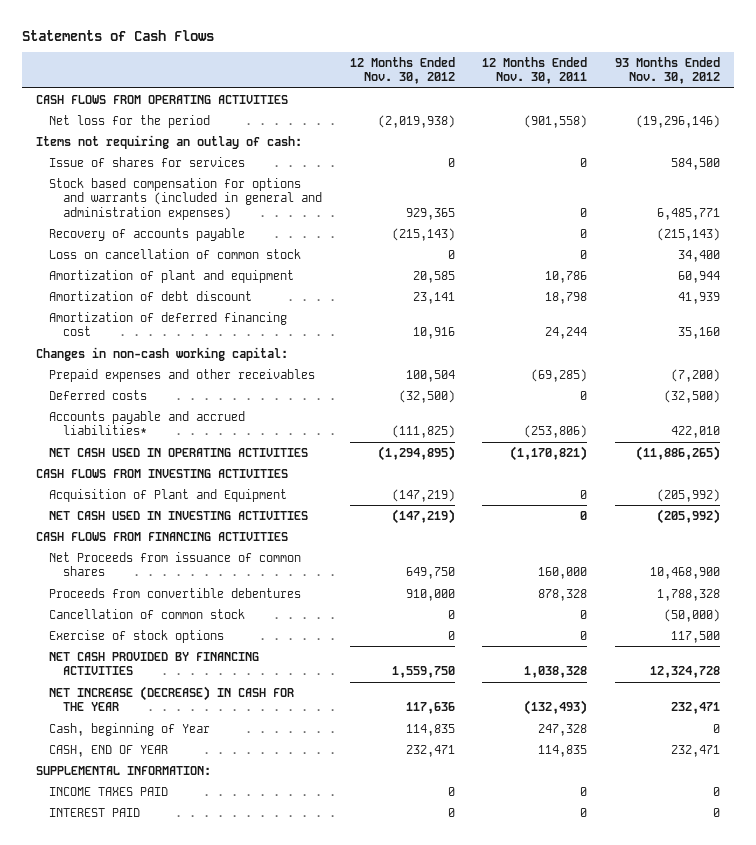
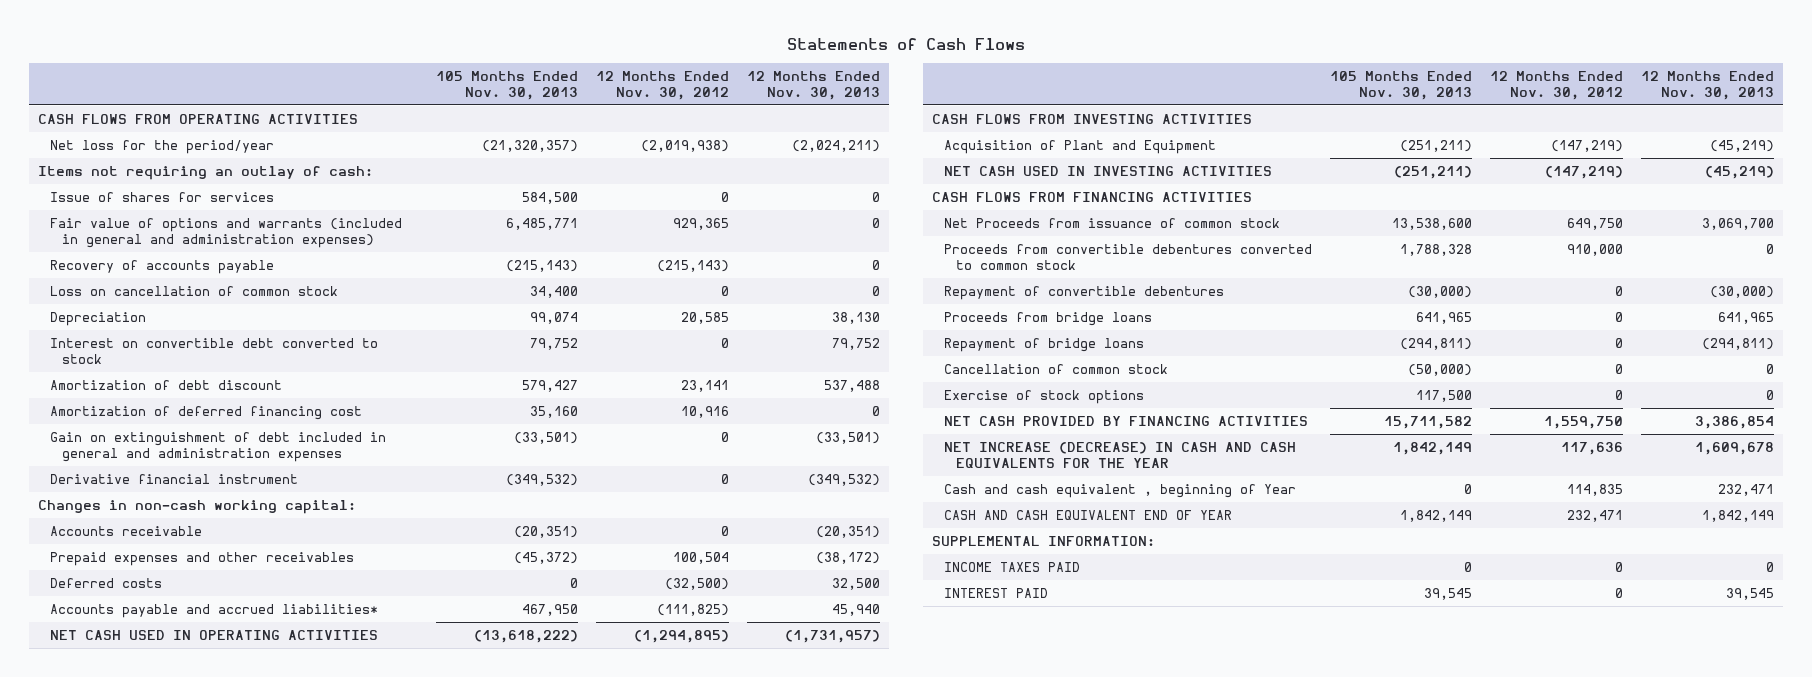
[482,57,588,85] 12 Months Ended Nov. 30, 2011 -> none
[615,57,721,85] 93 Months Ended Nov. 30, 2012 -> none
none -> [436,71,579,100] 105 Months Ended Nov. 30, 2013
none -> [747,71,881,100] 12 Months Ended Nov. 30, 2013
[49,114,211,128] Net loss for the period -> [50,140,275,155] Net loss for the period/year
[49,177,322,220] Stock based compensation for options and warrants (included in general and administration expenses) -> [50,218,403,248] Fair value of options and warrants (included in general and administration expenses)
[49,269,295,283] Amortization of plant and equipment -> [50,312,147,327] Depreciation
none -> [50,338,379,364] Interest on convertible debt converted to stock
none -> [50,432,387,462] Gain on extinguishment of debt included in general and administration expenses
none -> [50,474,299,485] Derivative financial instrument
none -> [50,526,203,537] Accounts receivable
[49,551,302,577] Net Proceeds from issuance of common shares -> [943,218,1280,229] Net Proceeds from issuance of common stock
[49,587,302,598] Proceeds from convertible debentures -> [943,244,1312,270] Proceeds from convertible debentures converted to common stock
none -> [943,286,1224,301] Repayment of convertible debentures
none -> [943,312,1152,327] Proceeds from bridge loans
none -> [943,338,1144,353] Repayment of bridge loans
[49,685,295,712] NET INCREASE (DECREASE) IN CASH FOR THE YEAR -> [943,442,1296,468] NET INCREASE (DECREASE) IN CASH AND CASH EQUIVALENTS FOR THE YEAR
[49,722,211,736] Cash, beginning of Year -> [943,484,1296,499] Cash and cash equivalent , beginning of Year
[49,744,169,757] CASH, END OF YEAR -> [943,510,1232,521] CASH AND CASH EQUIVALENT END OF YEAR

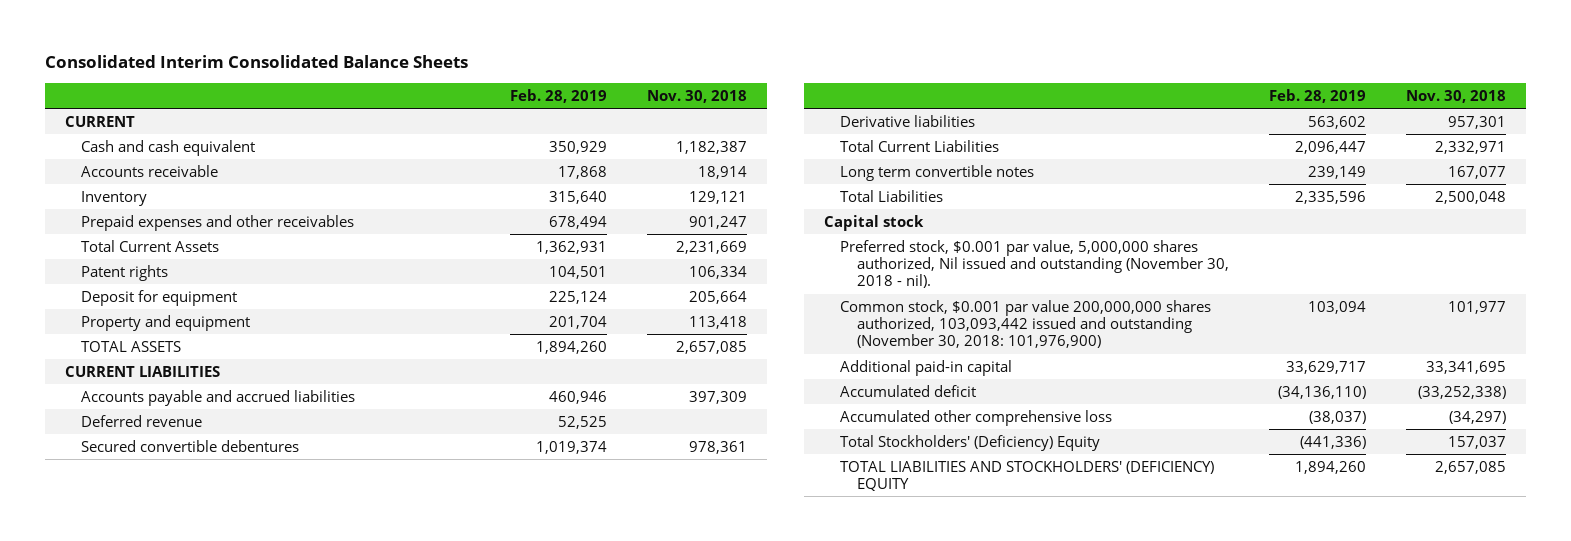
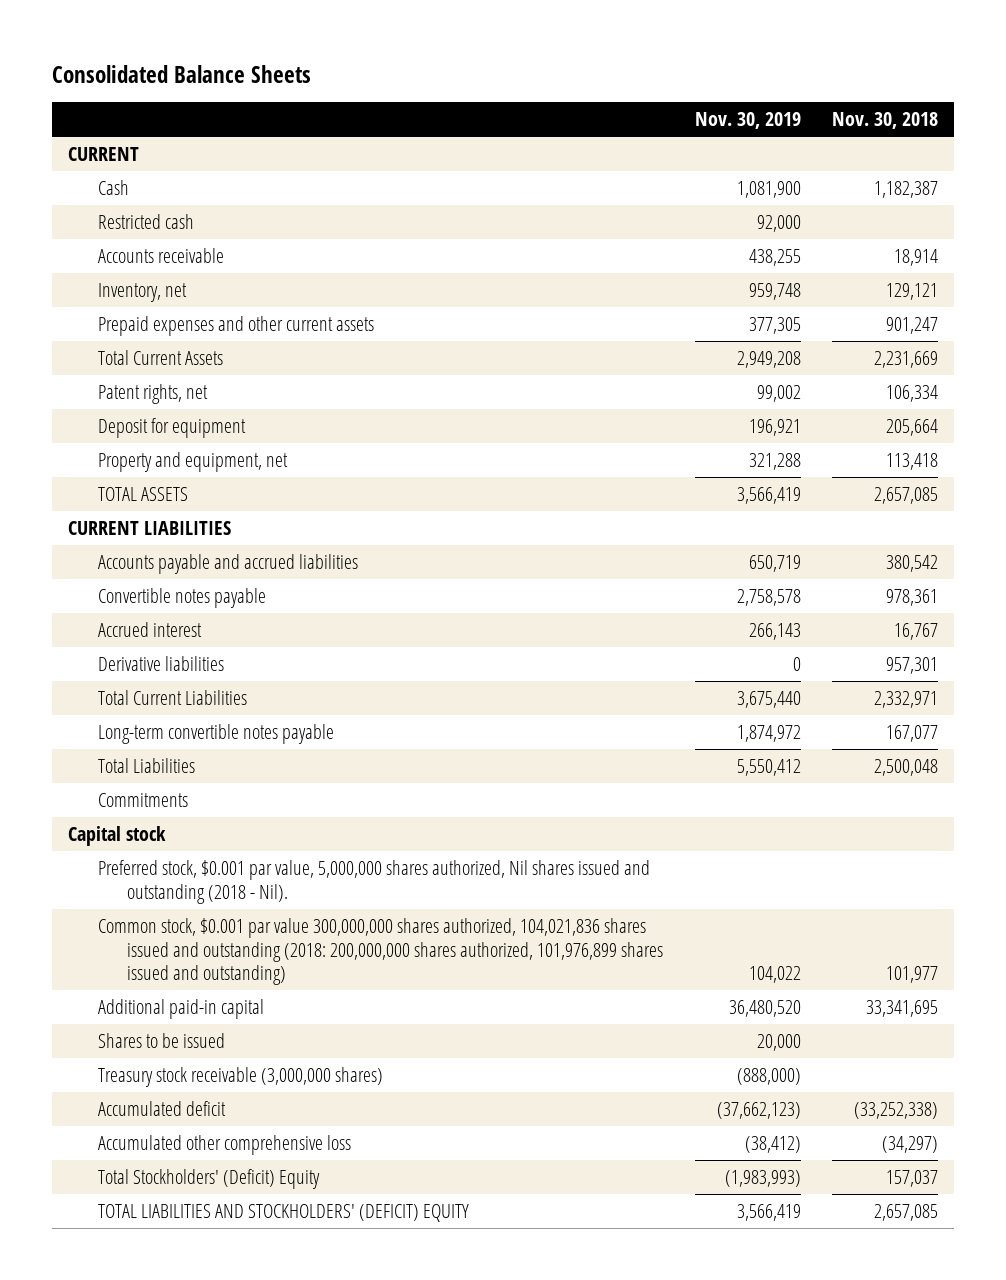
[45,55,469,69] Consolidated Interim Consolidated Balance Sheets -> [52,64,312,83] Consolidated Balance Sheets
[509,88,607,103] Feb. 28, 2019 -> none
none -> [694,112,801,130] Nov. 30, 2019
[81,139,256,156] Cash and cash equivalent -> [97,179,129,195] Cash
none -> [97,213,194,229] Restricted cash
[81,190,148,206] Inventory -> [97,282,187,302] Inventory, net
[81,214,355,231] Prepaid expenses and other receivables -> [97,315,374,336] Prepaid expenses and other current assets
[81,264,169,281] Patent rights -> [97,383,208,404] Patent rights, net
[81,314,251,331] Property and equipment -> [97,451,288,472] Property and equipment, net
[81,414,203,427] Deferred revenue -> none
[688,390,747,404] 397,309 -> [886,554,939,572] 380,542
[81,439,300,452] Secured convertible debentures -> [97,587,266,608] Convertible notes payable
none -> [97,621,202,637] Accrued interest
[840,164,1035,181] Long term convertible notes -> [97,723,334,744] Long-term convertible notes payable
none -> [97,792,188,807] Commitments
[840,239,1229,289] Preferred stock, $0.001 par value, 5,000,000 shares authorized, Nil issued and outstanding (November 30, 2018 - nil). -> [97,859,650,904] Preferred stock, $0.001 par value, 5,000,000 shares authorized, Nil shares issued and outstanding (2018 - Nil).
[840,299,1212,349] Common stock, $0.001 par value 200,000,000 shares authorized, 103,093,442 issued and outstanding (November 30, 2018: 101,976,900) -> [97,917,664,986] Common stock, $0.001 par value 300,000,000 shares authorized, 104,021,836 shares issued and outstanding (2018: 200,000,000 shares authorized, 101,976,899 shares issued and outstanding)
none -> [97,1032,225,1048] Shares to be issued
none -> [97,1066,383,1087] Treasury stock receivable (3,000,000 shares)
[840,434,1101,451] Total Stockholders' (Deficiency) Equity -> [97,1168,320,1189] Total Stockholders' (Deficit) Equity
[840,460,1215,492] TOTAL LIABILITIES AND STOCKHOLDERS' (DEFICIENCY) EQUITY -> [97,1203,469,1222] TOTAL LIABILITIES AND STOCKHOLDERS' (DEFICIT) EQUITY

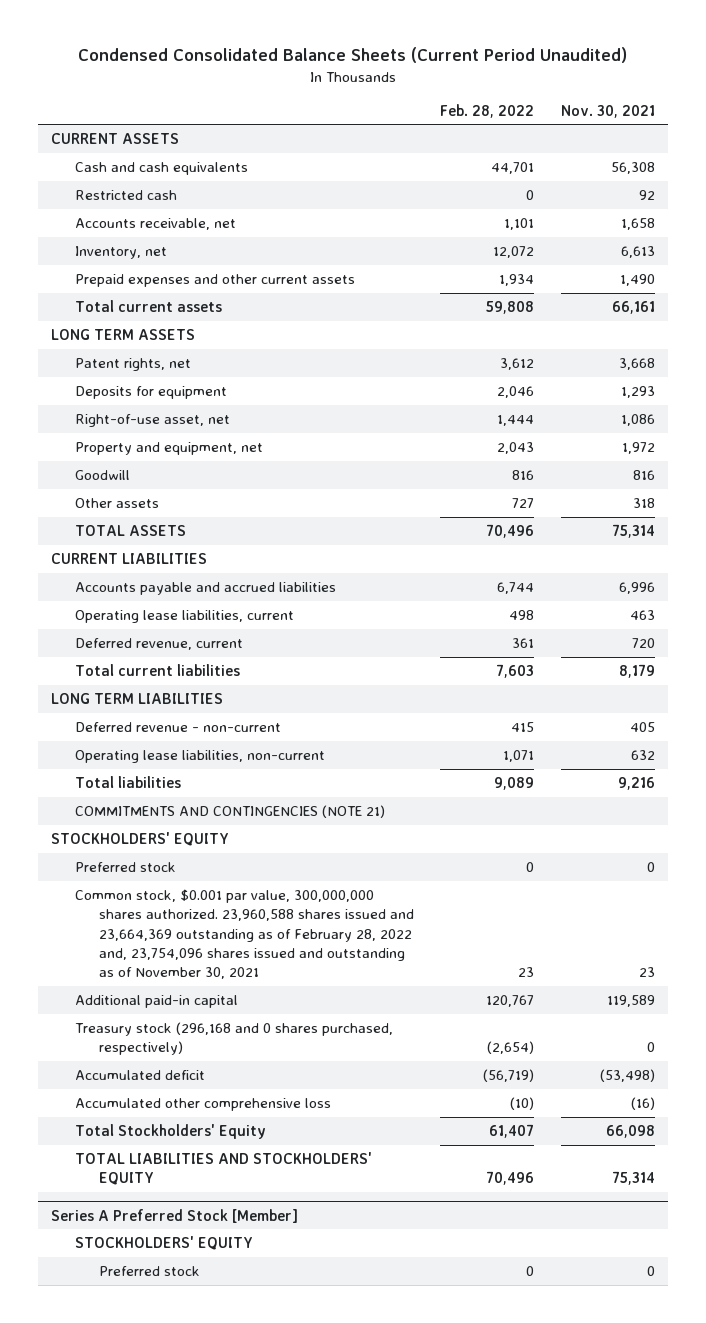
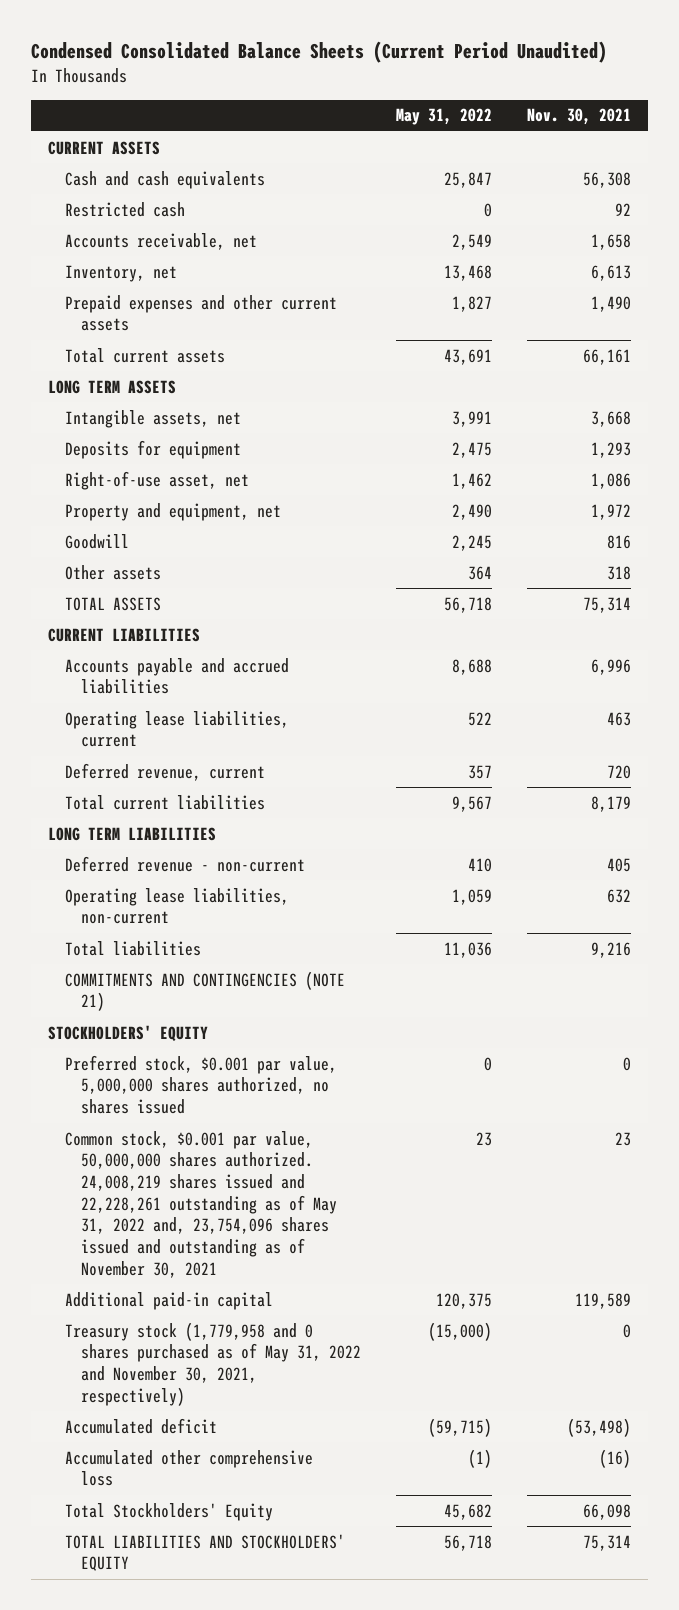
[440,103,535,118] Feb. 28, 2022 -> none
none -> [395,108,492,126] May 31, 2022
[74,358,191,372] Patent rights, net -> [64,409,241,428] Intangible assets, net
[74,862,176,873] Preferred stock -> [64,1054,337,1115] Preferred stock, $0.001 par value, 5,000,000 shares authorized, no shares issued
[74,889,414,980] Common stock, $0.001 par value, 300,000,000 shares authorized. 23,960,588 shares issued and 23,664,369 outstanding as of February 28, 2022 and, 23,754,096 shares issued and outstanding as of November 30, 2021 -> [64,1130,337,1278] Common stock, $0.001 par value, 50,000,000 shares authorized. 24,008,219 shares issued and 22,228,261 outstanding as of May 31, 2022 and, 23,754,096 shares issued and outstanding as of November 30, 2021
[74,1022,393,1056] Treasury stock (296,168 and 0 shares purchased, respectively) -> [64,1321,361,1406] Treasury stock (1,779,958 and 0 shares purchased as of May 31, 2022 and November 30, 2021, respectively)
[50,1208,298,1223] Series A Preferred Stock [Member] -> none
[74,1236,253,1251] STOCKHOLDERS' EQUITY -> none
[98,1266,200,1277] Preferred stock -> none

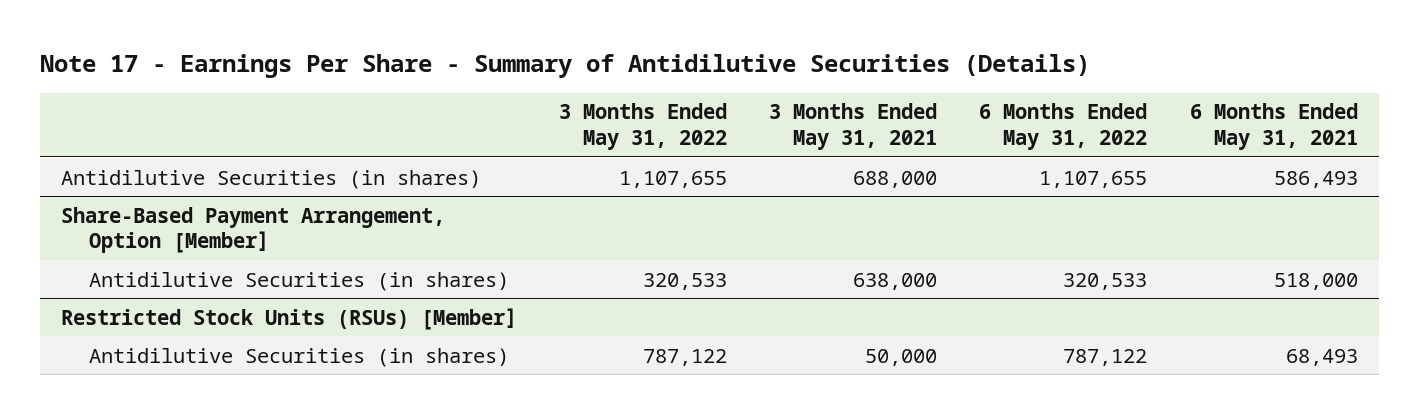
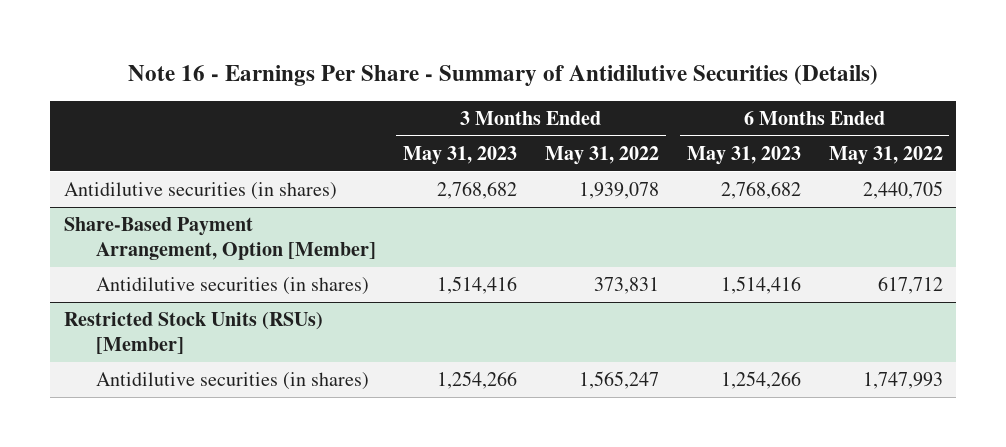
[40,54,1091,79] Note 17 - Earnings Per Share - Summary of Antidilutive Securities (Details) -> [128,64,879,86] Note 16 - Earnings Per Share - Summary of Antidilutive Securities (Details)
[769,103,938,151] 3 Months Ended May 31, 2021 -> none
[1189,103,1358,151] 6 Months Ended May 31, 2021 -> none
none -> [403,145,518,165] May 31, 2023
none -> [686,145,801,165] May 31, 2023
[61,169,482,189] Antidilutive Securities (in shares) -> [63,182,337,201] Antidilutive securities (in shares)
[619,170,728,188] 1,107,655 -> [579,182,660,200] 1,939,078
[1039,170,1148,188] 1,107,655 -> [862,181,943,200] 2,440,705
[88,271,509,291] Antidilutive Securities (in shares) -> [95,277,369,296] Antidilutive securities (in shares)
[643,272,728,290] 320,533 -> [594,277,660,295] 373,831
[1063,272,1148,290] 320,533 -> [877,276,943,295] 617,712
[88,347,509,367] Antidilutive Securities (in shares) -> [95,372,369,391] Antidilutive securities (in shares)
[643,348,728,366] 787,122 -> [579,371,660,390] 1,565,247
[1063,348,1148,366] 787,122 -> [862,372,943,390] 1,747,993

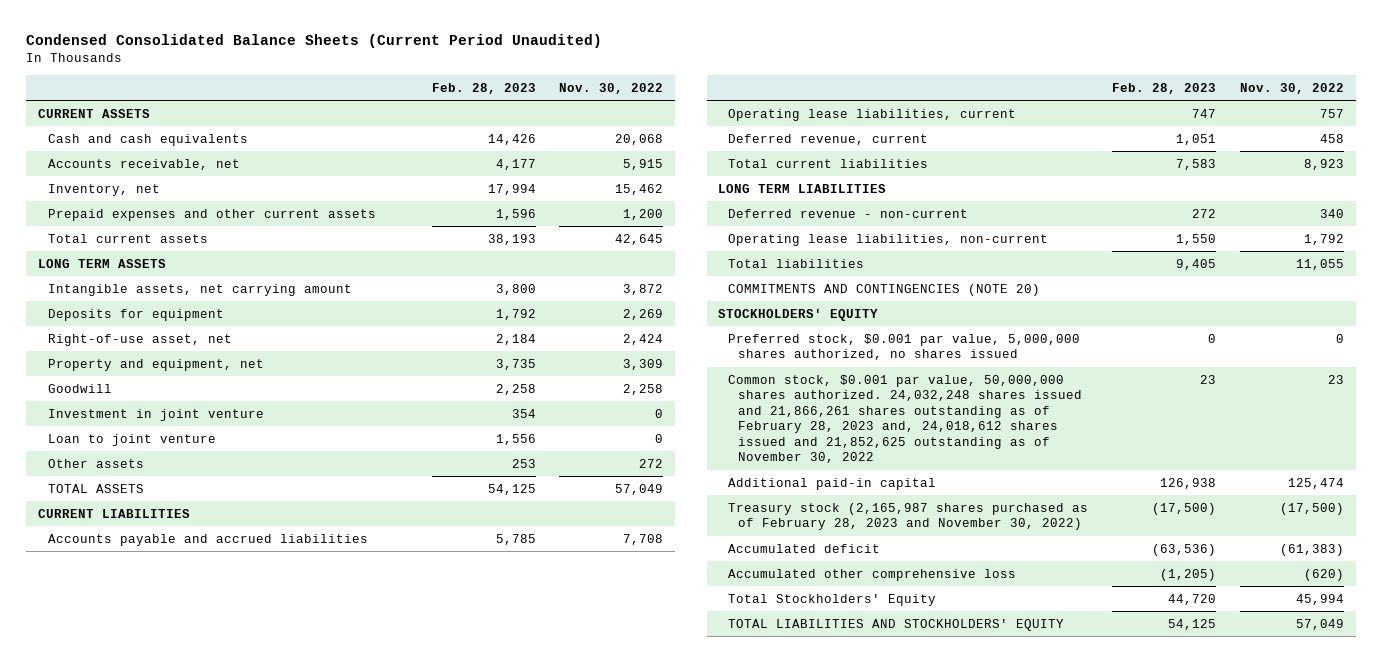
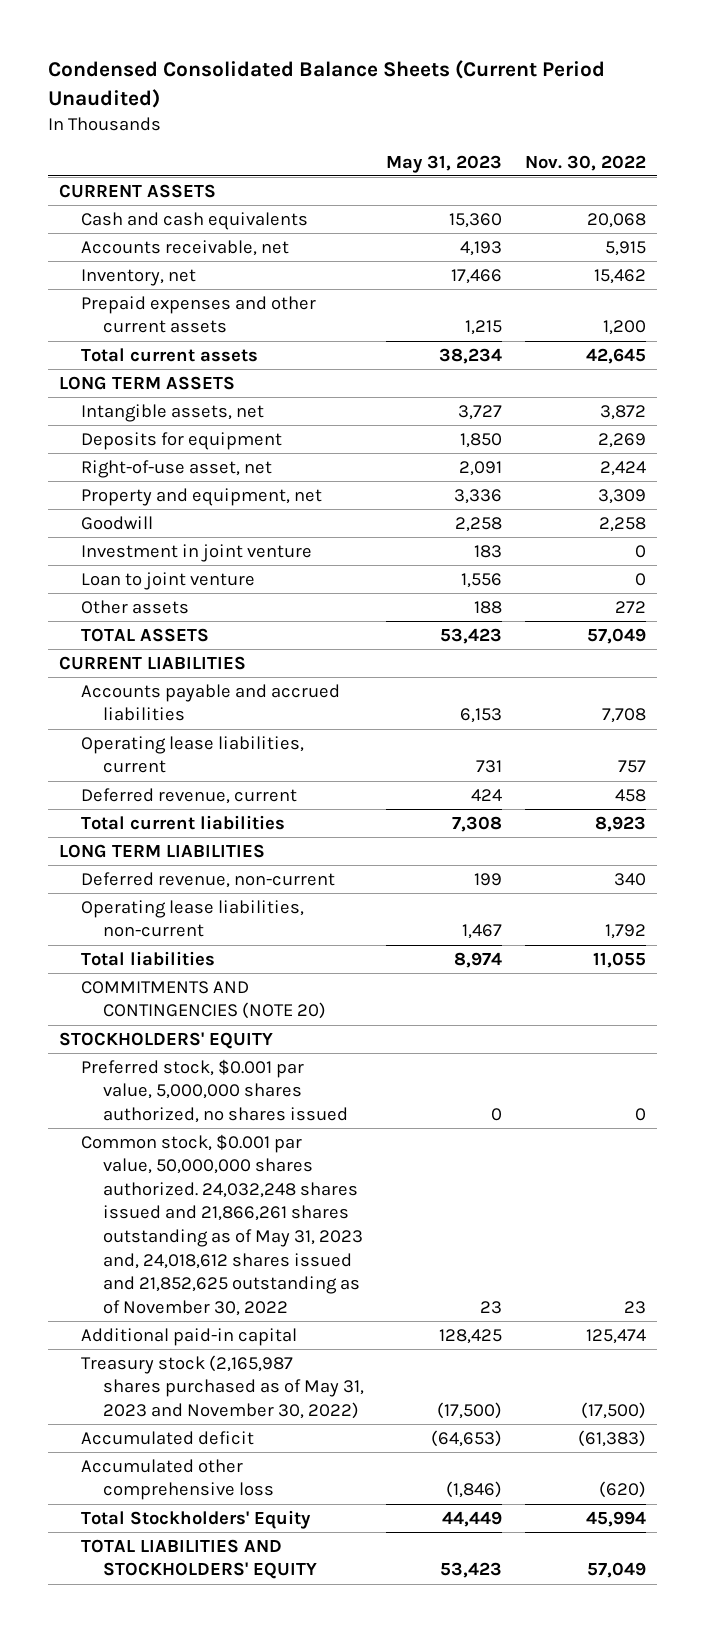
[431,82,536,94] Feb. 28, 2023 -> none
none -> [386,154,503,173] May 31, 2023
[47,283,352,296] Intangible assets, net carrying amount -> [80,403,264,422] Intangible assets, net
[728,208,969,218] Deferred revenue - non-current -> [80,871,335,888] Deferred revenue, non-current
[728,374,1083,464] Common stock, $0.001 par value, 50,000,000 shares authorized. 24,032,248 shares issued and 21,866,261 shares outstanding as of February 28, 2023 and, 24,018,612 shares issued and 21,852,625 outstanding as of November 30, 2022 -> [80,1133,363,1316] Common stock, $0.001 par value, 50,000,000 shares authorized. 24,032,248 shares issued and 21,866,261 shares outstanding as of May 31, 2023 and, 24,018,612 shares issued and 21,852,625 outstanding as of November 30, 2022
[728,502,1089,531] Treasury stock (2,165,987 shares purchased as of February 28, 2023 and November 30, 2022) -> [80,1354,364,1419] Treasury stock (2,165,987 shares purchased as of May 31, 2023 and November 30, 2022)

